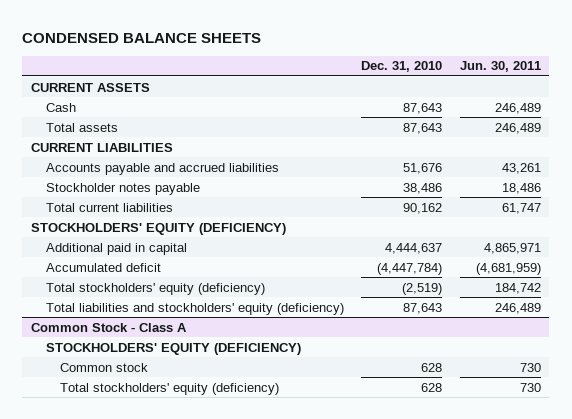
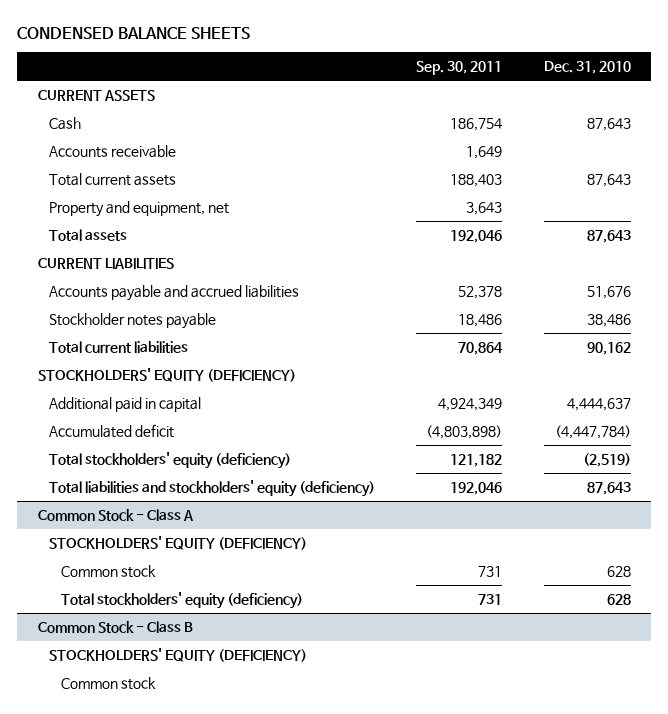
[459,61,541,73] Jun. 30, 2011 -> none
none -> [416,61,503,76] Sep. 30, 2011
none -> [49,145,177,159] Accounts receivable
none -> [49,173,177,187] Total current assets
none -> [49,201,230,218] Property and equipment, net
none -> [37,621,193,634] Common Stock - Class B
none -> [49,648,308,663] STOCKHOLDERS' EQUITY (DEFICIENCY)
none -> [61,677,157,691] Common stock

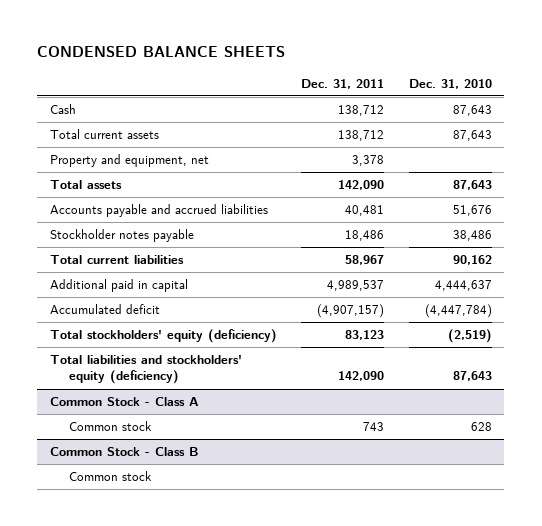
[416,61,503,76] Sep. 30, 2011 -> none
none -> [301,78,385,89] Dec. 31, 2011
[37,90,155,102] CURRENT ASSETS -> none
[49,145,177,159] Accounts receivable -> none
[37,258,174,270] CURRENT LIABILITIES -> none
[37,368,296,383] STOCKHOLDERS' EQUITY (DEFICIENCY) -> none
[49,536,308,551] STOCKHOLDERS' EQUITY (DEFICIENCY) -> none
[61,592,304,610] Total stockholders' equity (deficiency) -> none
[49,648,308,663] STOCKHOLDERS' EQUITY (DEFICIENCY) -> none

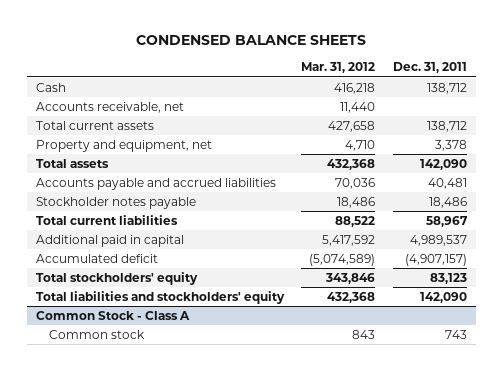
[408,78,492,89] Dec. 31, 2010 -> none
none -> [301,62,376,74] Mar. 31, 2012
none -> [35,101,184,113] Accounts receivable, net
[49,329,277,344] Total stockholders' equity (deficiency) -> [35,271,198,285] Total stockholders' equity
[49,355,242,385] Total liabilities and stockholders' equity (deficiency) -> [35,290,285,304] Total liabilities and stockholders' equity
[49,447,199,457] Common Stock - Class B -> none
[68,471,152,482] Common stock -> none

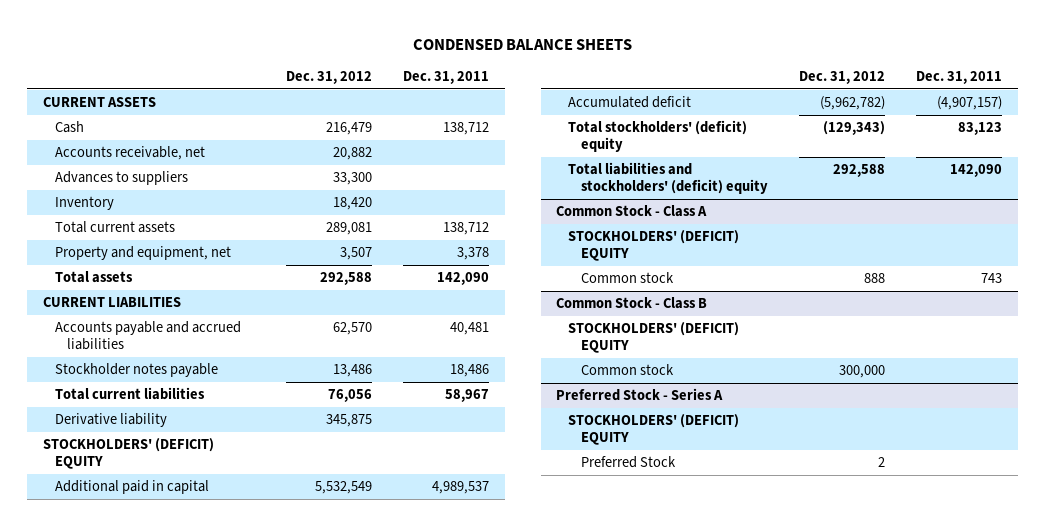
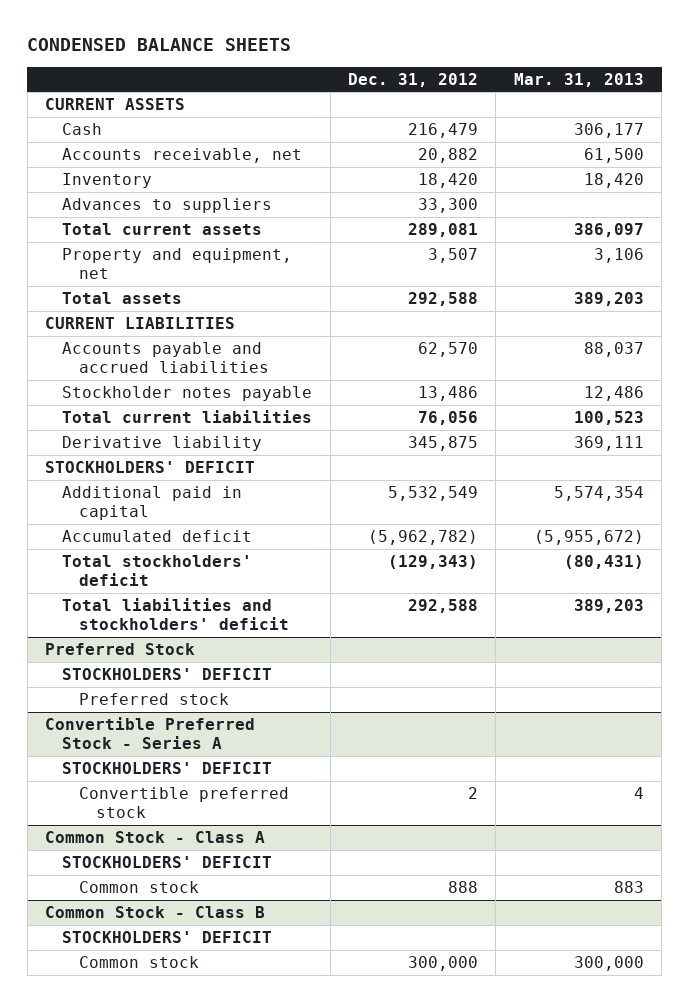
[402,71,489,85] Dec. 31, 2011 -> none
none -> [513,72,644,87] Mar. 31, 2013
[55,171,189,186] Advances to suppliers -> [62,197,273,213] Advances to suppliers
[42,438,214,469] STOCKHOLDERS' (DEFICIT) EQUITY -> [45,460,256,473] STOCKHOLDERS' DEFICIT
[568,120,748,152] Total stockholders' (deficit) equity -> [62,554,253,587] Total stockholders' deficit
[568,162,768,194] Total liabilities and stockholders' (deficit) equity -> [62,597,289,631] Total liabilities and stockholders' deficit
none -> [45,642,196,655] Preferred Stock
none -> [62,667,273,680] STOCKHOLDERS' DEFICIT
none -> [78,692,229,705] Preferred stock
none -> [45,716,256,750] Convertible Preferred Stock - Series A
none -> [62,761,273,774] STOCKHOLDERS' DEFICIT
none -> [78,786,289,819] Convertible preferred stock
[568,230,740,261] STOCKHOLDERS' (DEFICIT) EQUITY -> [62,855,273,868] STOCKHOLDERS' DEFICIT
[568,322,740,353] STOCKHOLDERS' (DEFICIT) EQUITY -> [62,930,273,943] STOCKHOLDERS' DEFICIT
[556,388,724,402] Preferred Stock - Series A -> none
[568,414,740,445] STOCKHOLDERS' (DEFICIT) EQUITY -> none
[580,456,676,469] Preferred Stock -> none

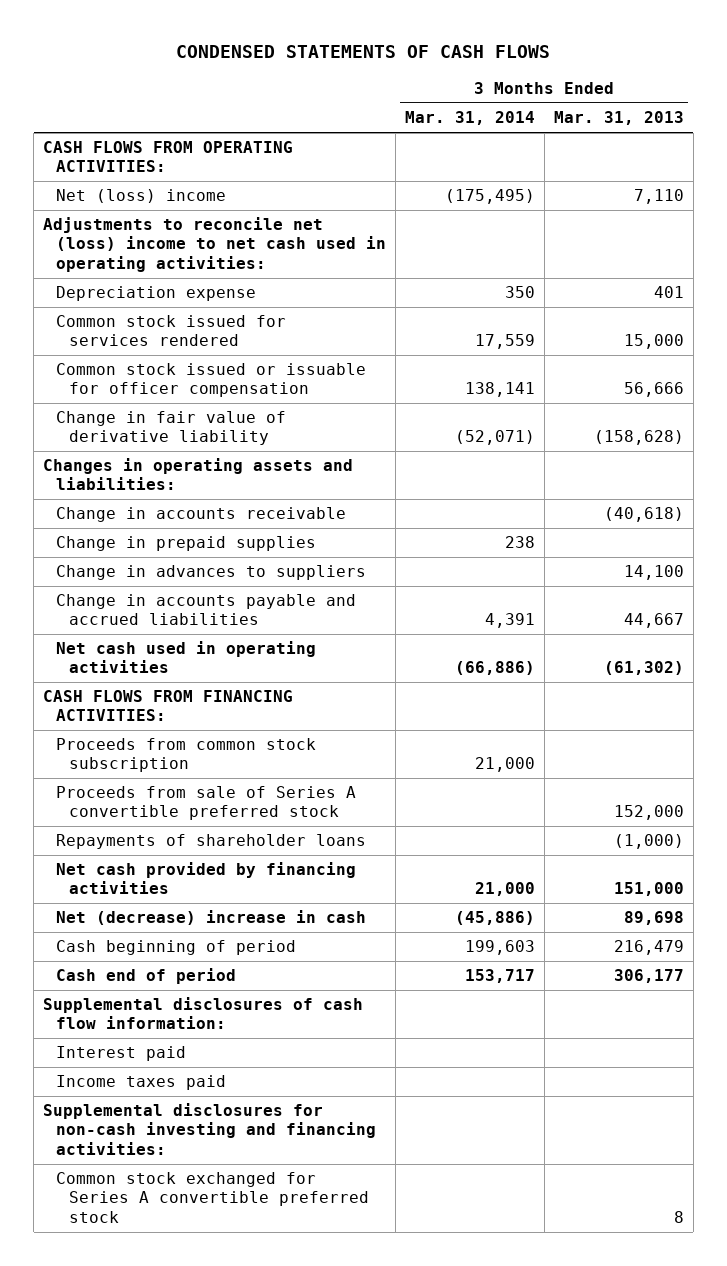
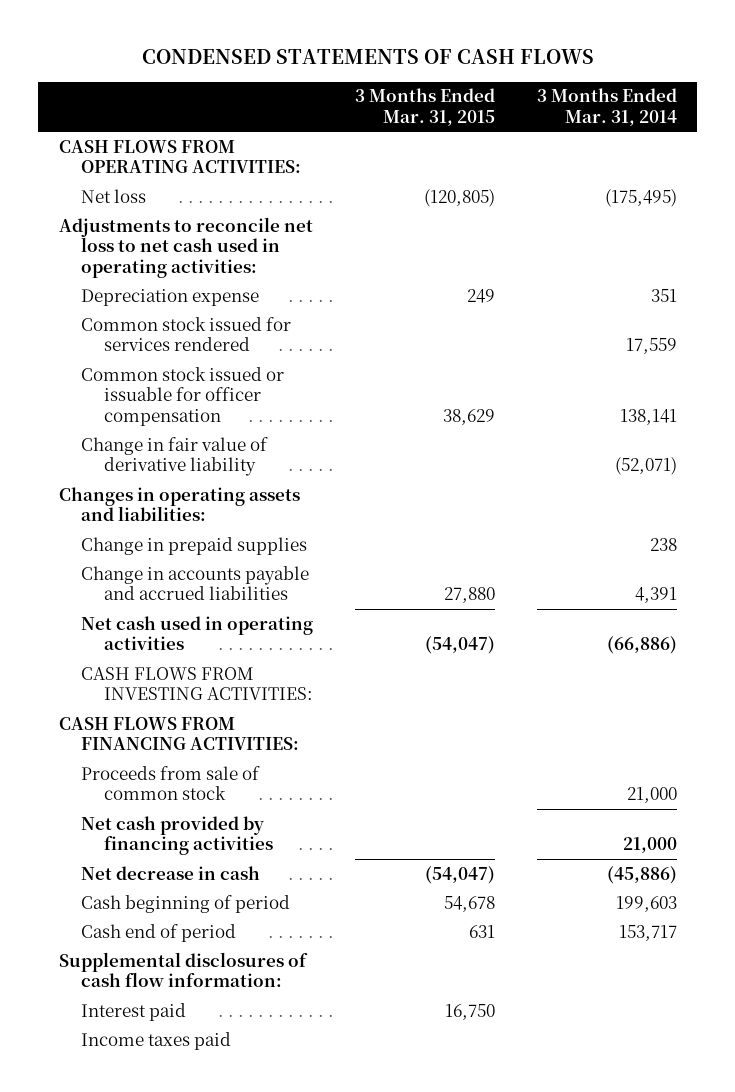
[553,111,684,126] Mar. 31, 2013 -> none
none -> [354,88,495,126] 3 Months Ended Mar. 31, 2015
[56,189,227,204] Net (loss) income -> [81,188,147,203] Net loss
[43,217,387,272] Adjustments to reconcile net (loss) income to net cash used in operating activities: -> [58,216,313,278] Adjustments to reconcile net loss to net cash used in operating activities:
[505,286,536,299] 350 -> [650,288,677,302] 351
[56,507,347,523] Change in accounts receivable -> none
[56,565,367,581] Change in advances to suppliers -> none
none -> [81,666,313,701] CASH FLOWS FROM INVESTING ACTIVITIES:
[56,786,357,821] Proceeds from sale of Series A convertible preferred stock -> none
[56,834,367,850] Repayments of shareholder loans -> none
[56,738,317,773] Proceeds from common stock subscription -> [81,765,261,801] Proceeds from sale of common stock
[56,910,367,926] Net (decrease) increase in cash -> [81,865,261,880] Net decrease in cash
[43,1103,377,1155] Supplemental disclosures for non-cash investing and financing activities: -> none
[56,1172,370,1223] Common stock exchanged for Series A convertible preferred stock -> none

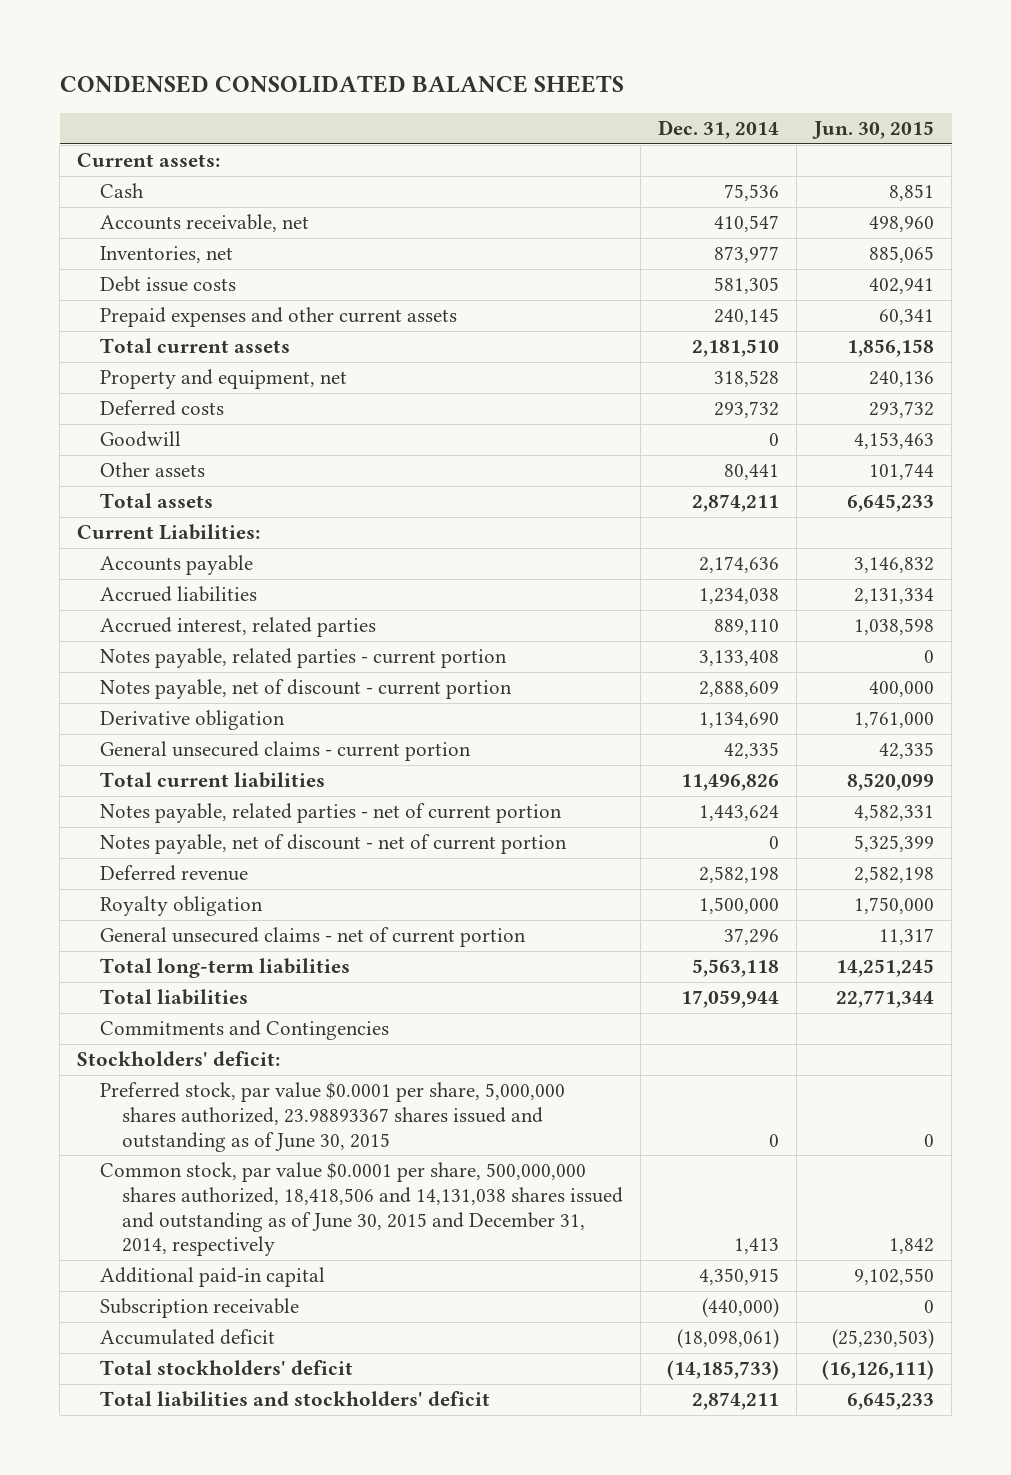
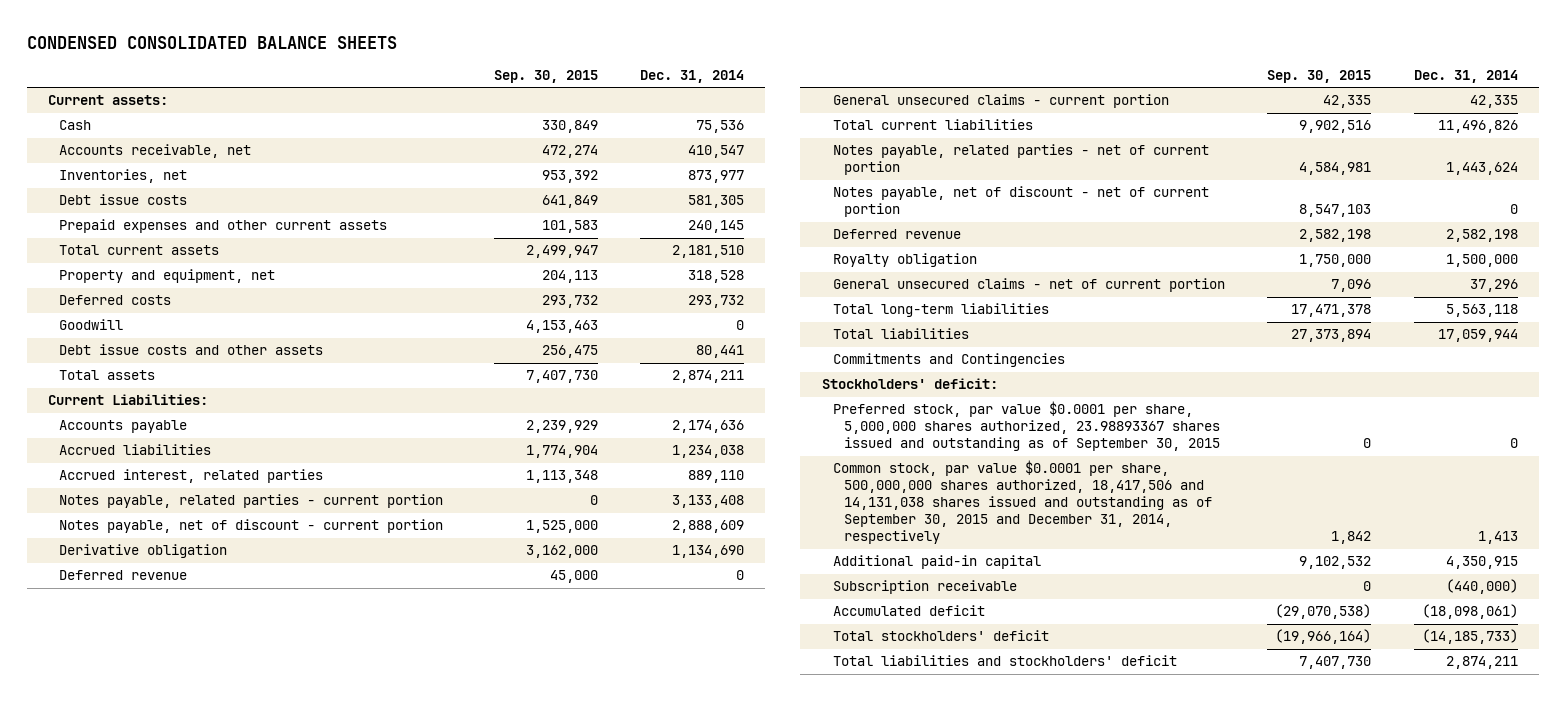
[812,120,935,139] Jun. 30, 2015 -> none
none -> [493,70,598,84] Sep. 30, 2015
[99,462,205,478] Other assets -> [59,344,324,356] Debt issue costs and other assets
none -> [59,570,188,581] Deferred revenue
[99,1082,565,1152] Preferred stock, par value $0.0001 per share, 5,000,000 shares authorized, 23.98893367 shares issued and outstanding as of June 30, 2015 -> [832,401,1221,452] Preferred stock, par value $0.0001 per share, 5,000,000 shares authorized, 23.98893367 shares issued and outstanding as of September 30, 2015
[99,1162,624,1257] Common stock, par value $0.0001 per share, 500,000,000 shares authorized, 18,418,506 and 14,131,038 shares issued and outstanding as of June 30, 2015 and December 31, 2014, respectively -> [832,460,1213,545] Common stock, par value $0.0001 per share, 500,000,000 shares authorized, 18,417,506 and 14,131,038 shares issued and outstanding as of September 30, 2015 and December 31, 2014, respectively

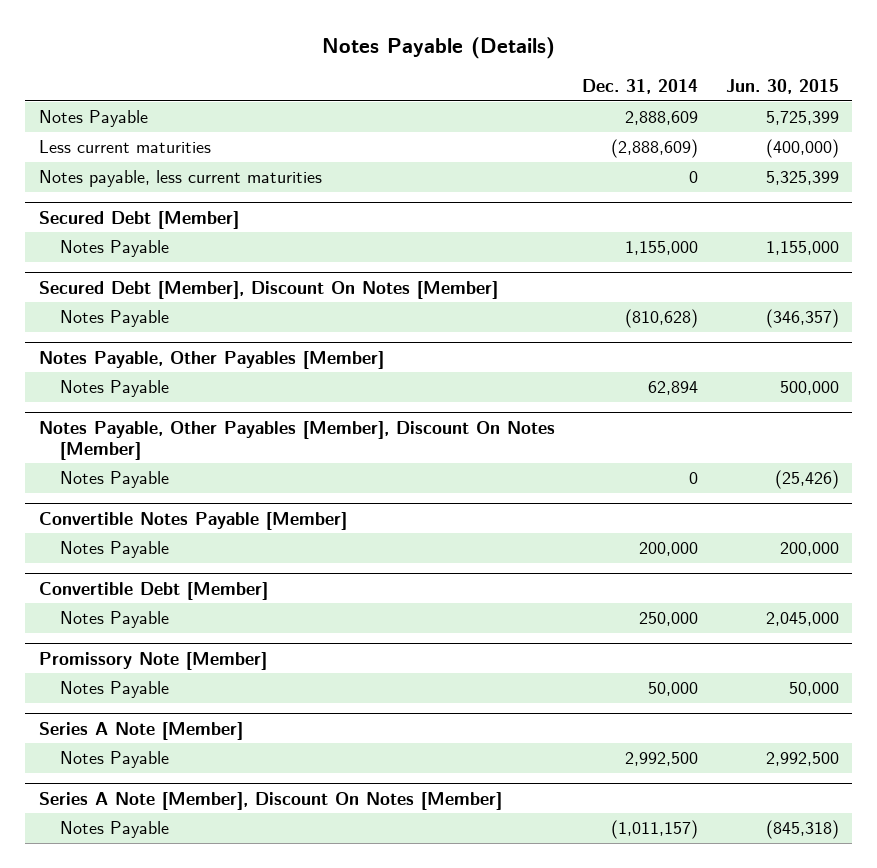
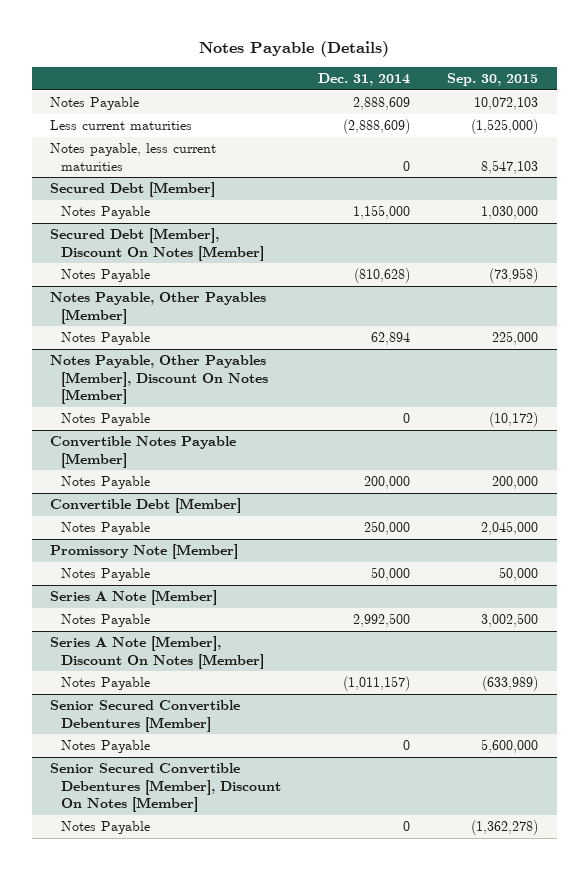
[725,79,839,95] Jun. 30, 2015 -> none
none -> [447,73,539,87] Sep. 30, 2015
none -> [50,700,241,732] Senior Secured Convertible Debentures [Member]
none -> [61,740,151,754] Notes Payable
none -> [50,763,282,812] Senior Secured Convertible Debentures [Member], Discount On Notes [Member]
none -> [61,821,151,835] Notes Payable

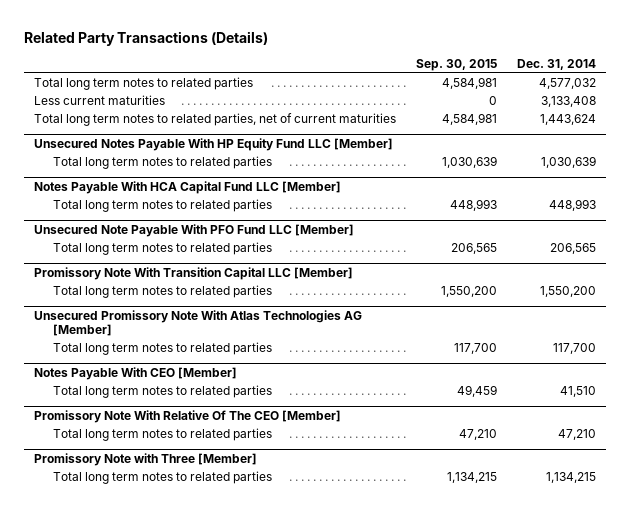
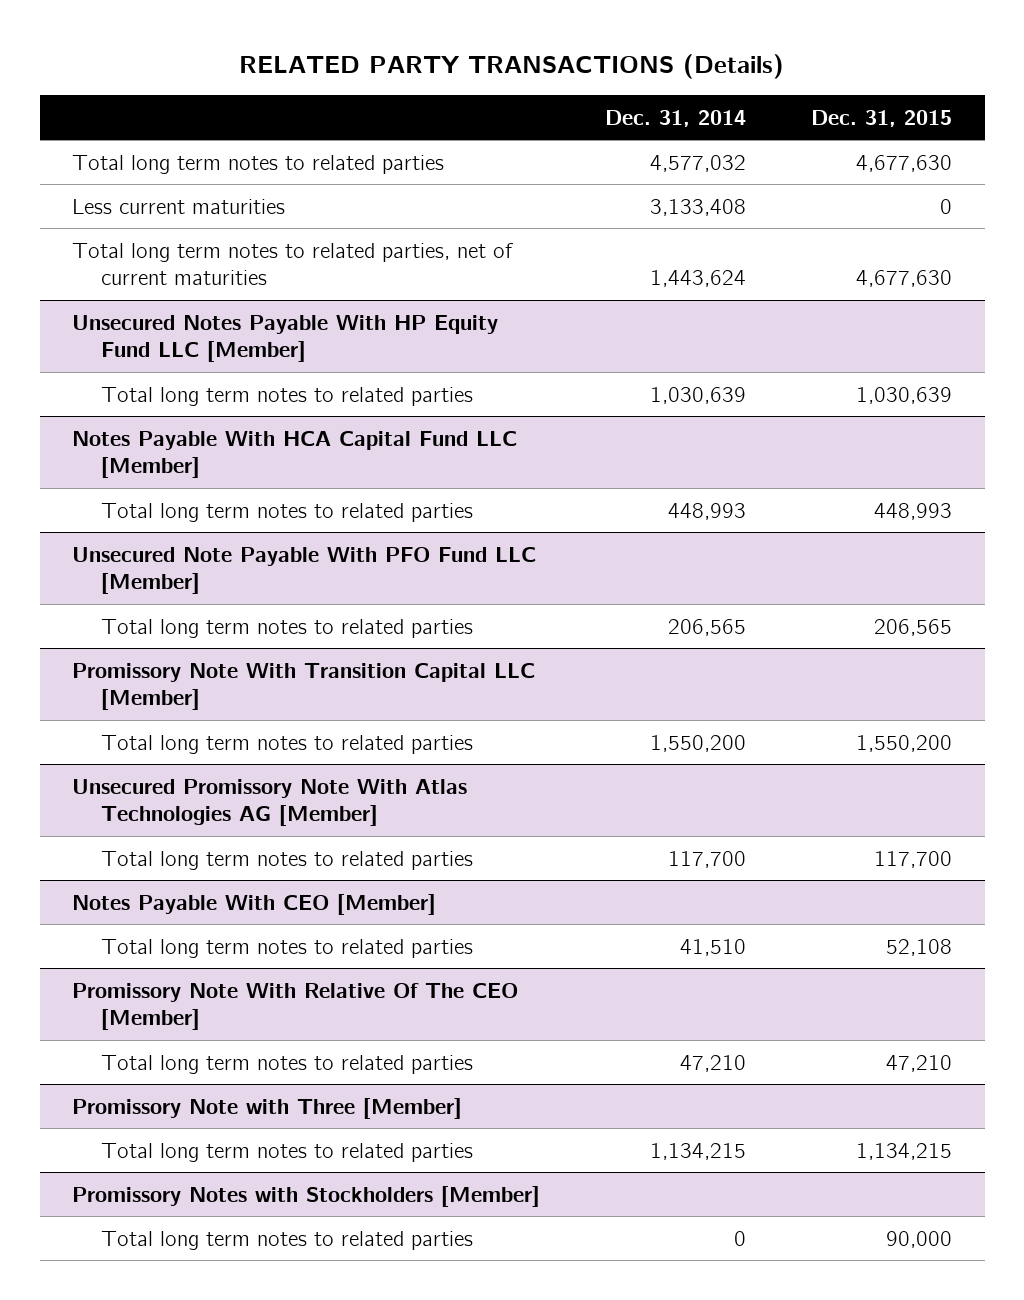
[24,30,269,46] Related Party Transactions (Details) -> [239,54,785,80] RELATED PARTY TRANSACTIONS (Details)
[416,59,498,72] Sep. 30, 2015 -> none
none -> [811,109,953,127] Dec. 31, 2015
none -> [72,1185,541,1207] Promissory Notes with Stockholders [Member]
none -> [101,1230,474,1250] Total long term notes to related parties

